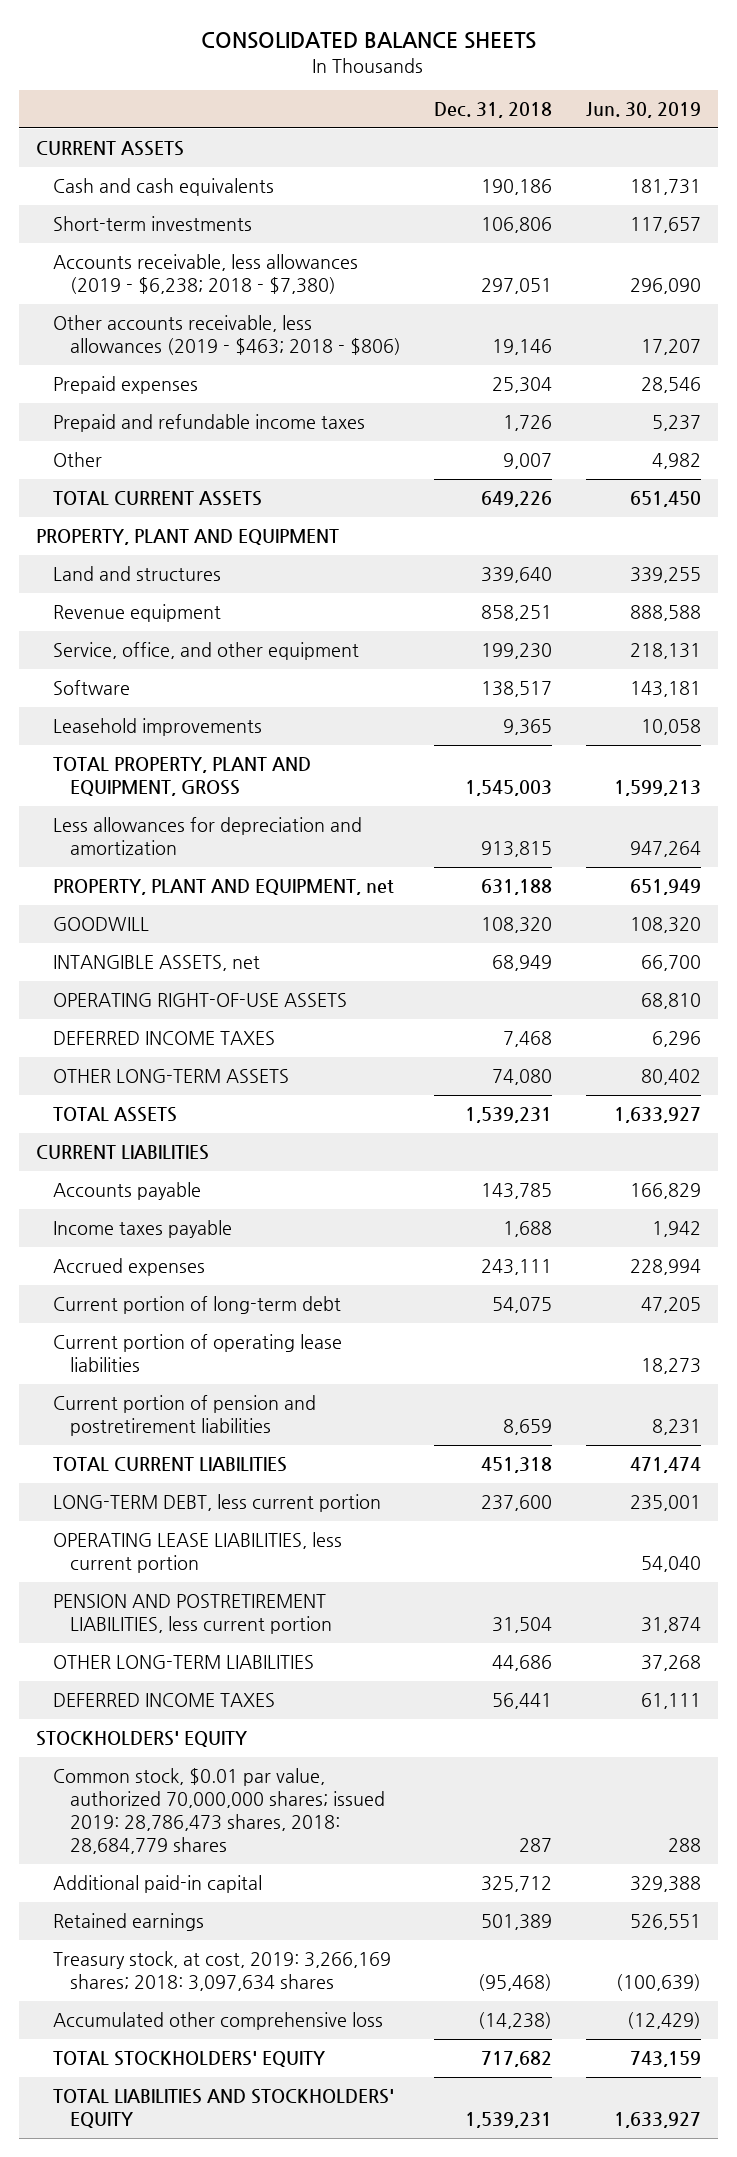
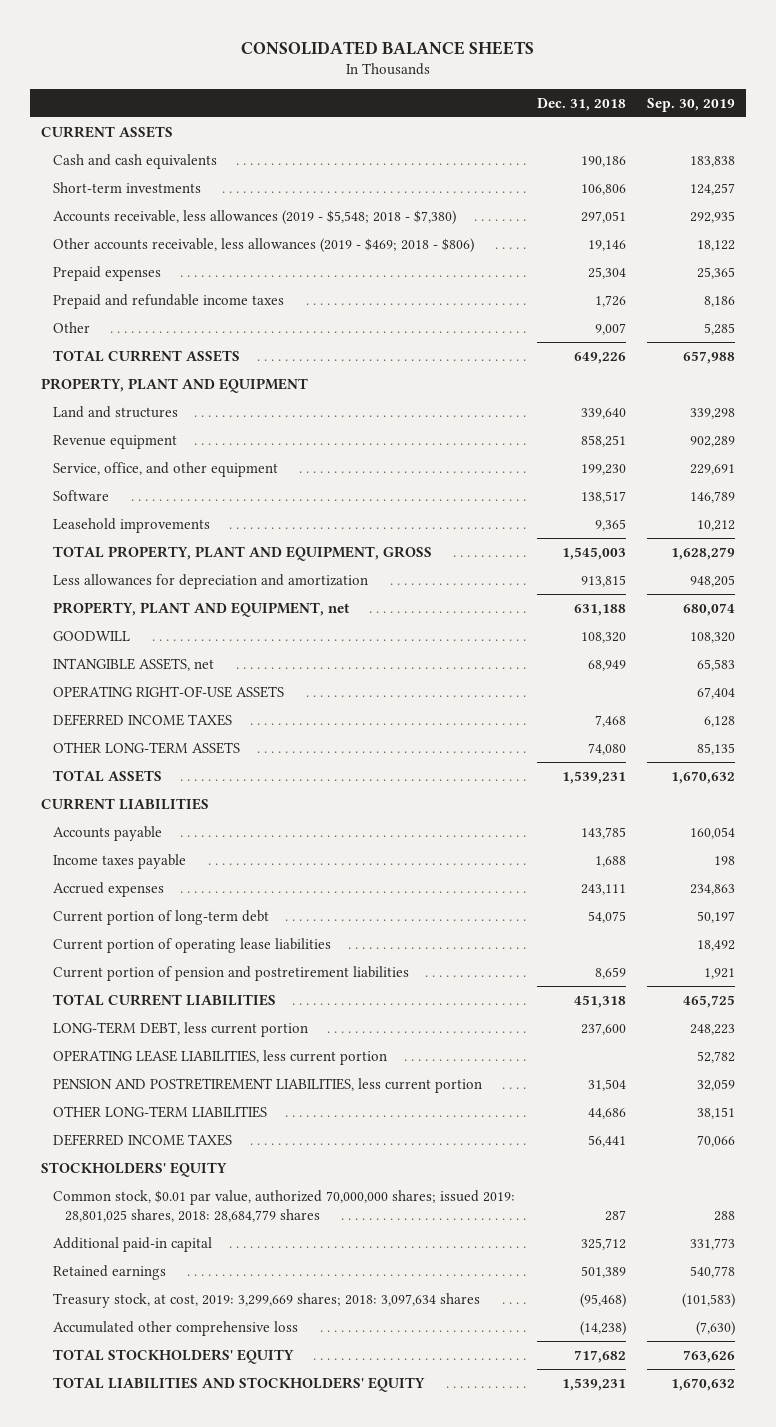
[586,102,702,119] Jun. 30, 2019 -> none
none -> [647,97,736,112] Sep. 30, 2019
[52,254,358,295] Accounts receivable, less allowances (2019 - $6,238; 2018 - $7,380) -> [53,209,457,225] Accounts receivable, less allowances (2019 - $5,548; 2018 - $7,380)
[52,315,401,356] Other accounts receivable, less allowances (2019 - $463; 2018 - $806) -> [53,237,475,253] Other accounts receivable, less allowances (2019 - $469; 2018 - $806)
[52,1768,385,1855] Common stock, $0.01 par value, authorized 70,000,000 shares; issued 2019: 28,786,473 shares, 2018: 28,684,779 shares -> [53,1189,516,1222] Common stock, $0.01 par value, authorized 70,000,000 shares; issued 2019: 28,801,025 shares, 2018: 28,684,779 shares
[52,1951,391,1992] Treasury stock, at cost, 2019: 3,266,169 shares; 2018: 3,097,634 shares -> [53,1292,481,1308] Treasury stock, at cost, 2019: 3,299,669 shares; 2018: 3,097,634 shares

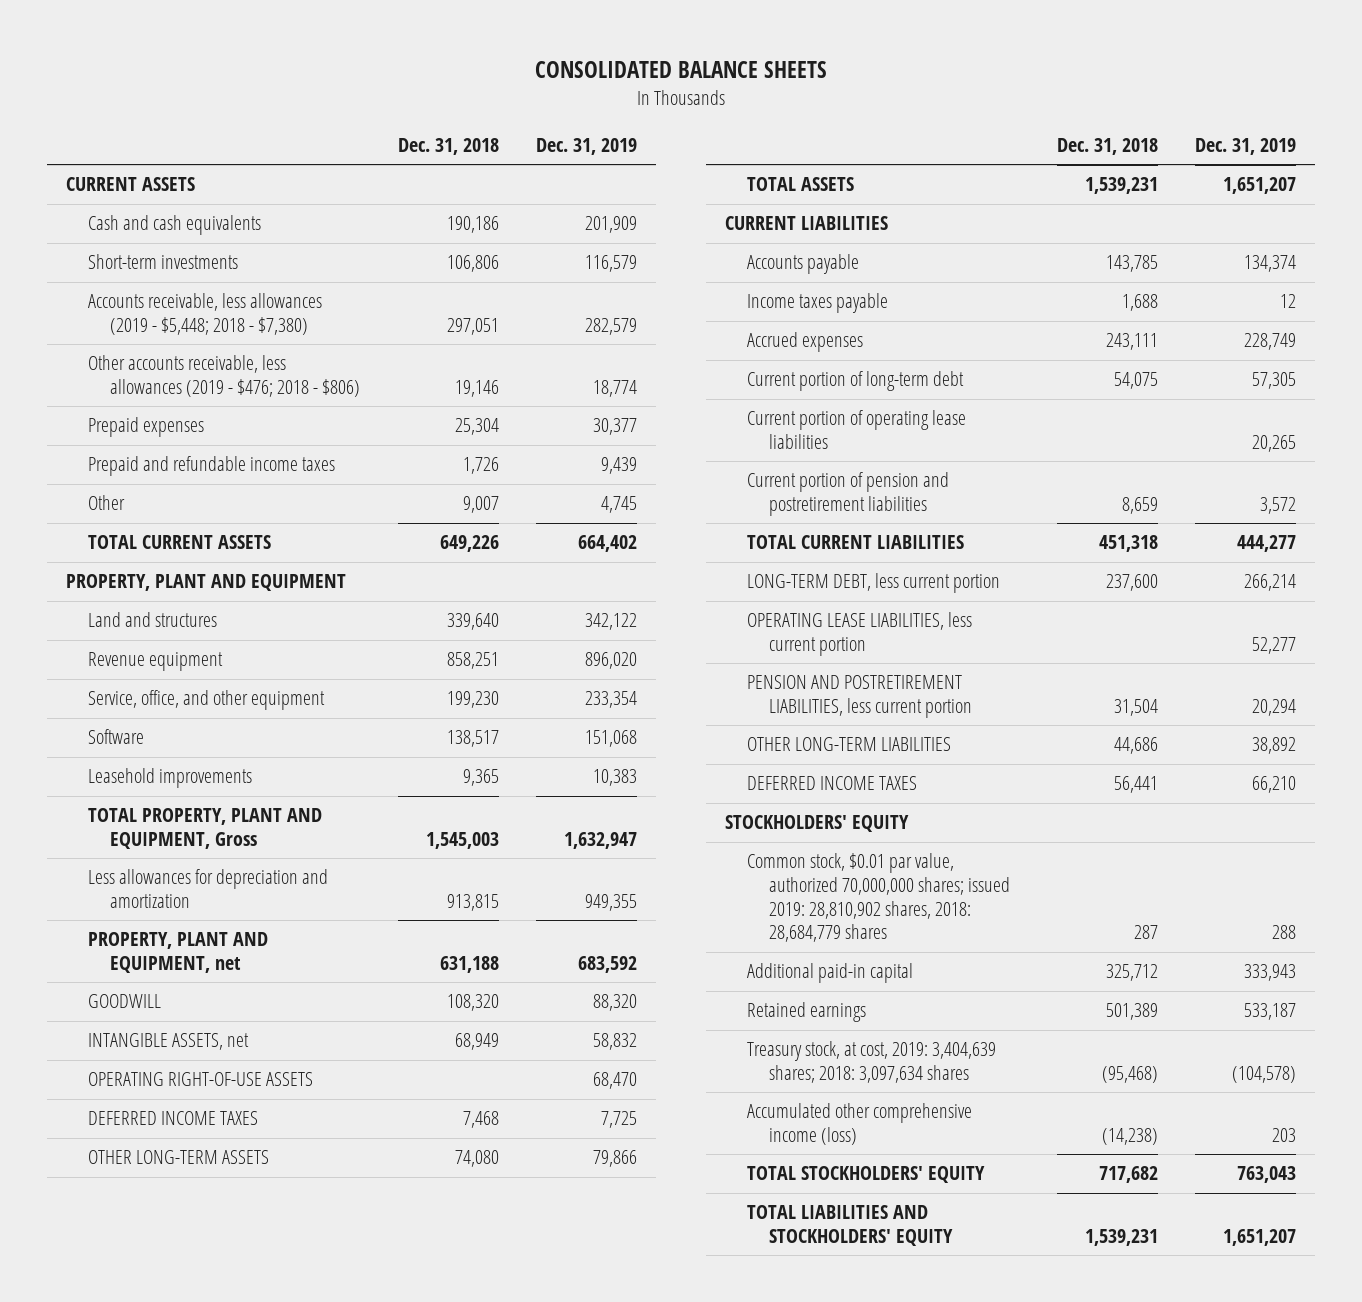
[647,97,736,112] Sep. 30, 2019 -> none
none -> [536,137,638,155] Dec. 31, 2019
[53,209,457,225] Accounts receivable, less allowances (2019 - $5,548; 2018 - $7,380) -> [88,293,323,336] Accounts receivable, less allowances (2019 - $5,448; 2018 - $7,380)
[53,237,475,253] Other accounts receivable, less allowances (2019 - $469; 2018 - $806) -> [88,355,361,398] Other accounts receivable, less allowances (2019 - $476; 2018 - $806)
[53,545,433,561] TOTAL PROPERTY, PLANT AND EQUIPMENT, GROSS -> [88,808,323,850] TOTAL PROPERTY, PLANT AND EQUIPMENT, Gross
[53,1189,516,1222] Common stock, $0.01 par value, authorized 70,000,000 shares; issued 2019: 28,801,025 shares, 2018: 28,684,779 shares -> [747,853,1011,943] Common stock, $0.01 par value, authorized 70,000,000 shares; issued 2019: 28,810,902 shares, 2018: 28,684,779 shares
[53,1292,481,1308] Treasury stock, at cost, 2019: 3,299,669 shares; 2018: 3,097,634 shares -> [747,1041,997,1084] Treasury stock, at cost, 2019: 3,404,639 shares; 2018: 3,097,634 shares
[53,1320,299,1336] Accumulated other comprehensive loss -> [747,1103,973,1146] Accumulated other comprehensive income (loss)

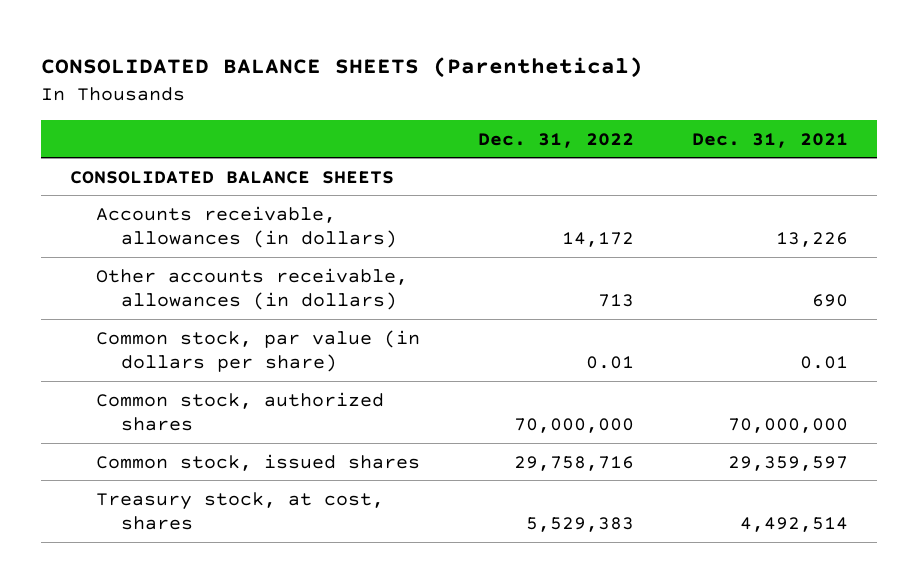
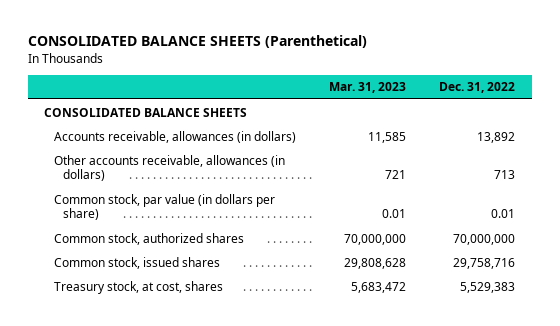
[691,132,848,148] Dec. 31, 2021 -> none
none -> [328,82,406,94] Mar. 31, 2023
[561,232,634,248] 14,172 -> [477,131,516,143] 13,892

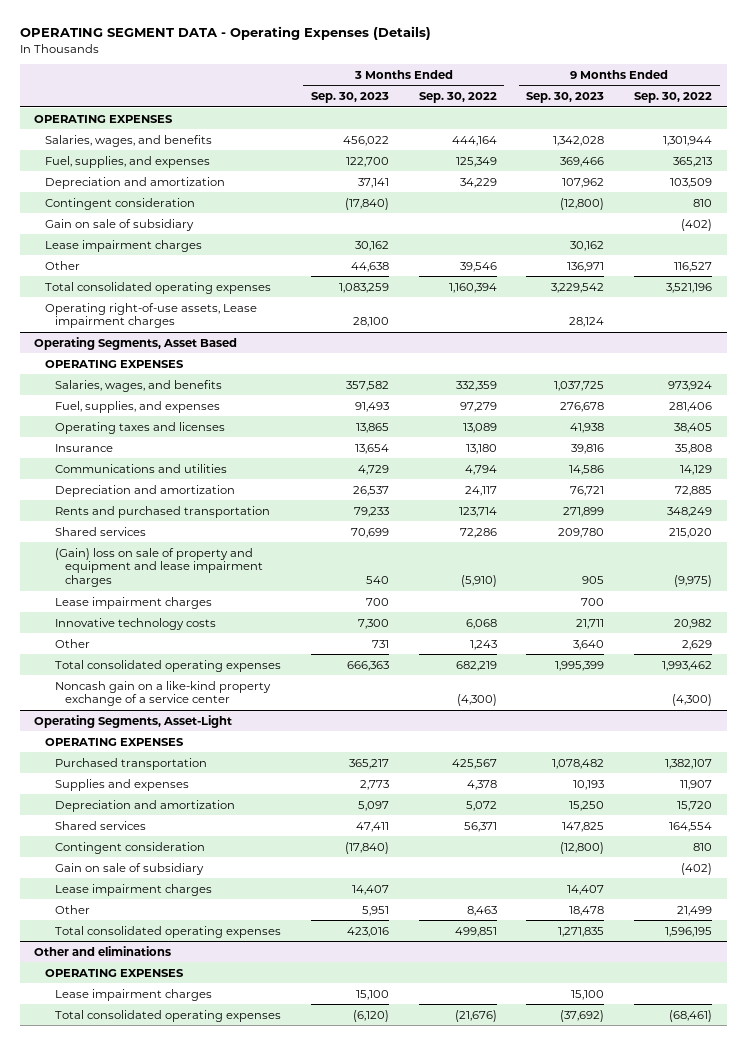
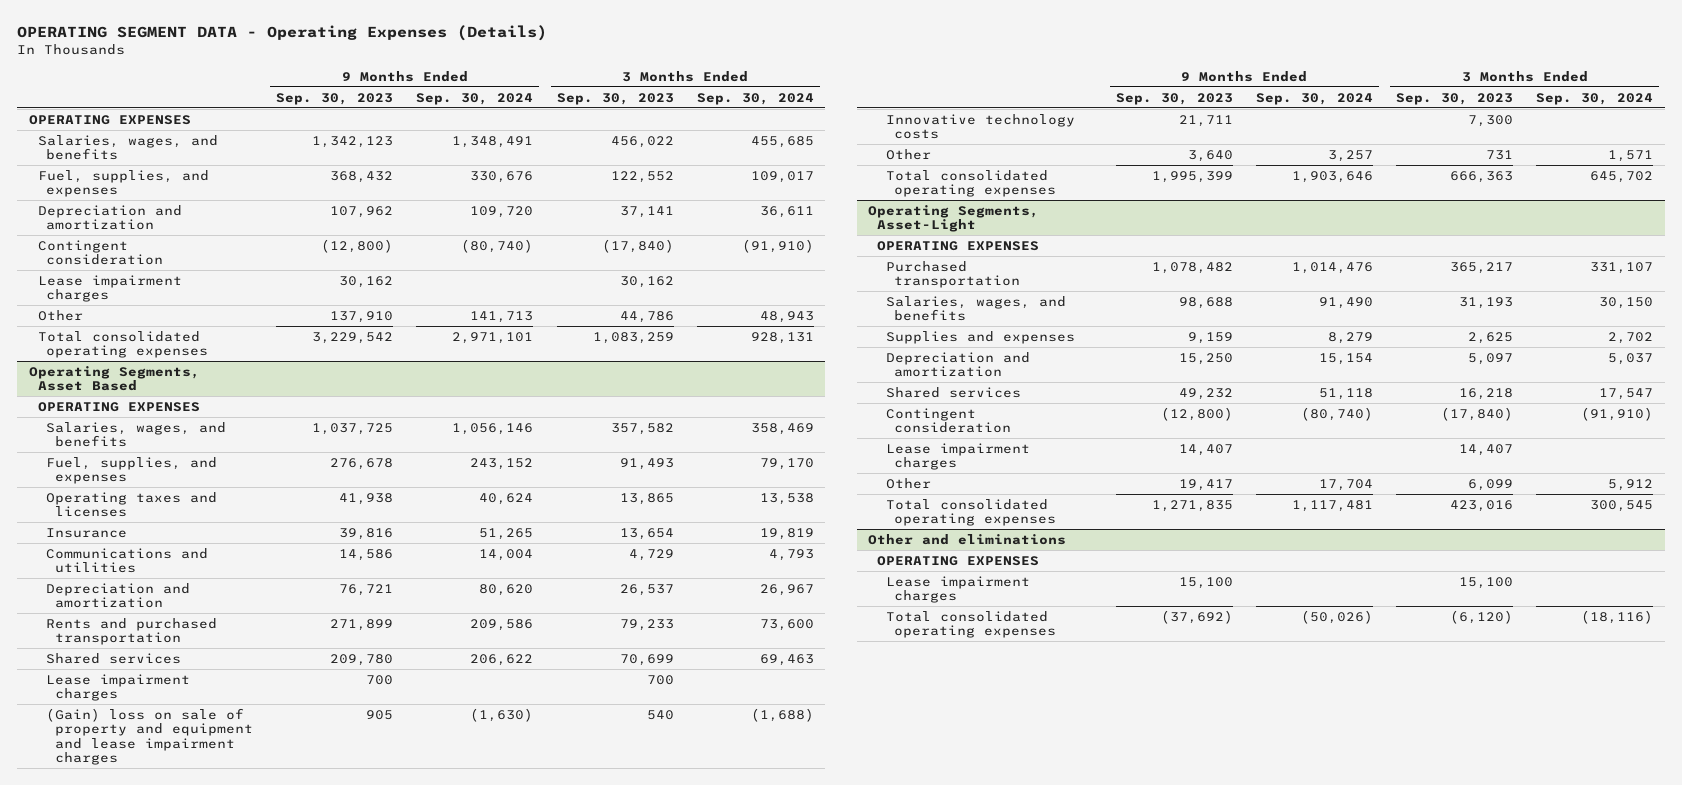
[418,92,497,104] Sep. 30, 2022 -> none
[634,92,713,104] Sep. 30, 2022 -> none
none -> [416,92,534,105] Sep. 30, 2024
none -> [696,92,814,105] Sep. 30, 2024
[553,135,605,146] 1,342,028 -> [312,135,394,148] 1,342,123
[345,156,389,167] 122,700 -> [610,170,674,183] 122,552
[560,156,605,167] 369,466 -> [330,170,394,183] 368,432
[44,218,194,231] Gain on sale of subsidiary -> none
[350,261,389,272] 44,638 -> [619,310,674,323] 44,786
[567,261,605,272] 136,971 -> [330,310,394,323] 137,910
[44,302,257,329] Operating right-of-use assets, Lease impairment charges -> none
[54,547,264,588] (Gain) loss on sale of property and equipment and lease impairment charges -> [46,707,254,766] (Gain) loss on sale of property and equipment and lease impairment charges
[54,680,271,707] Noncash gain on a like-kind property exchange of a service center -> none
none -> [885,295,1066,322] Salaries, wages, and benefits
[359,779,389,790] 2,773 -> [1468,331,1514,344] 2,625
[573,779,605,790] 10,193 -> [1187,331,1233,344] 9,159
[355,821,389,832] 47,411 -> [1459,387,1514,400] 16,218
[562,821,605,832] 147,825 -> [1178,387,1233,400] 49,232
[54,862,204,875] Gain on sale of subsidiary -> none
[361,905,389,916] 5,951 -> [1468,478,1514,491] 6,099
[569,905,605,916] 18,478 -> [1178,478,1233,491] 19,417

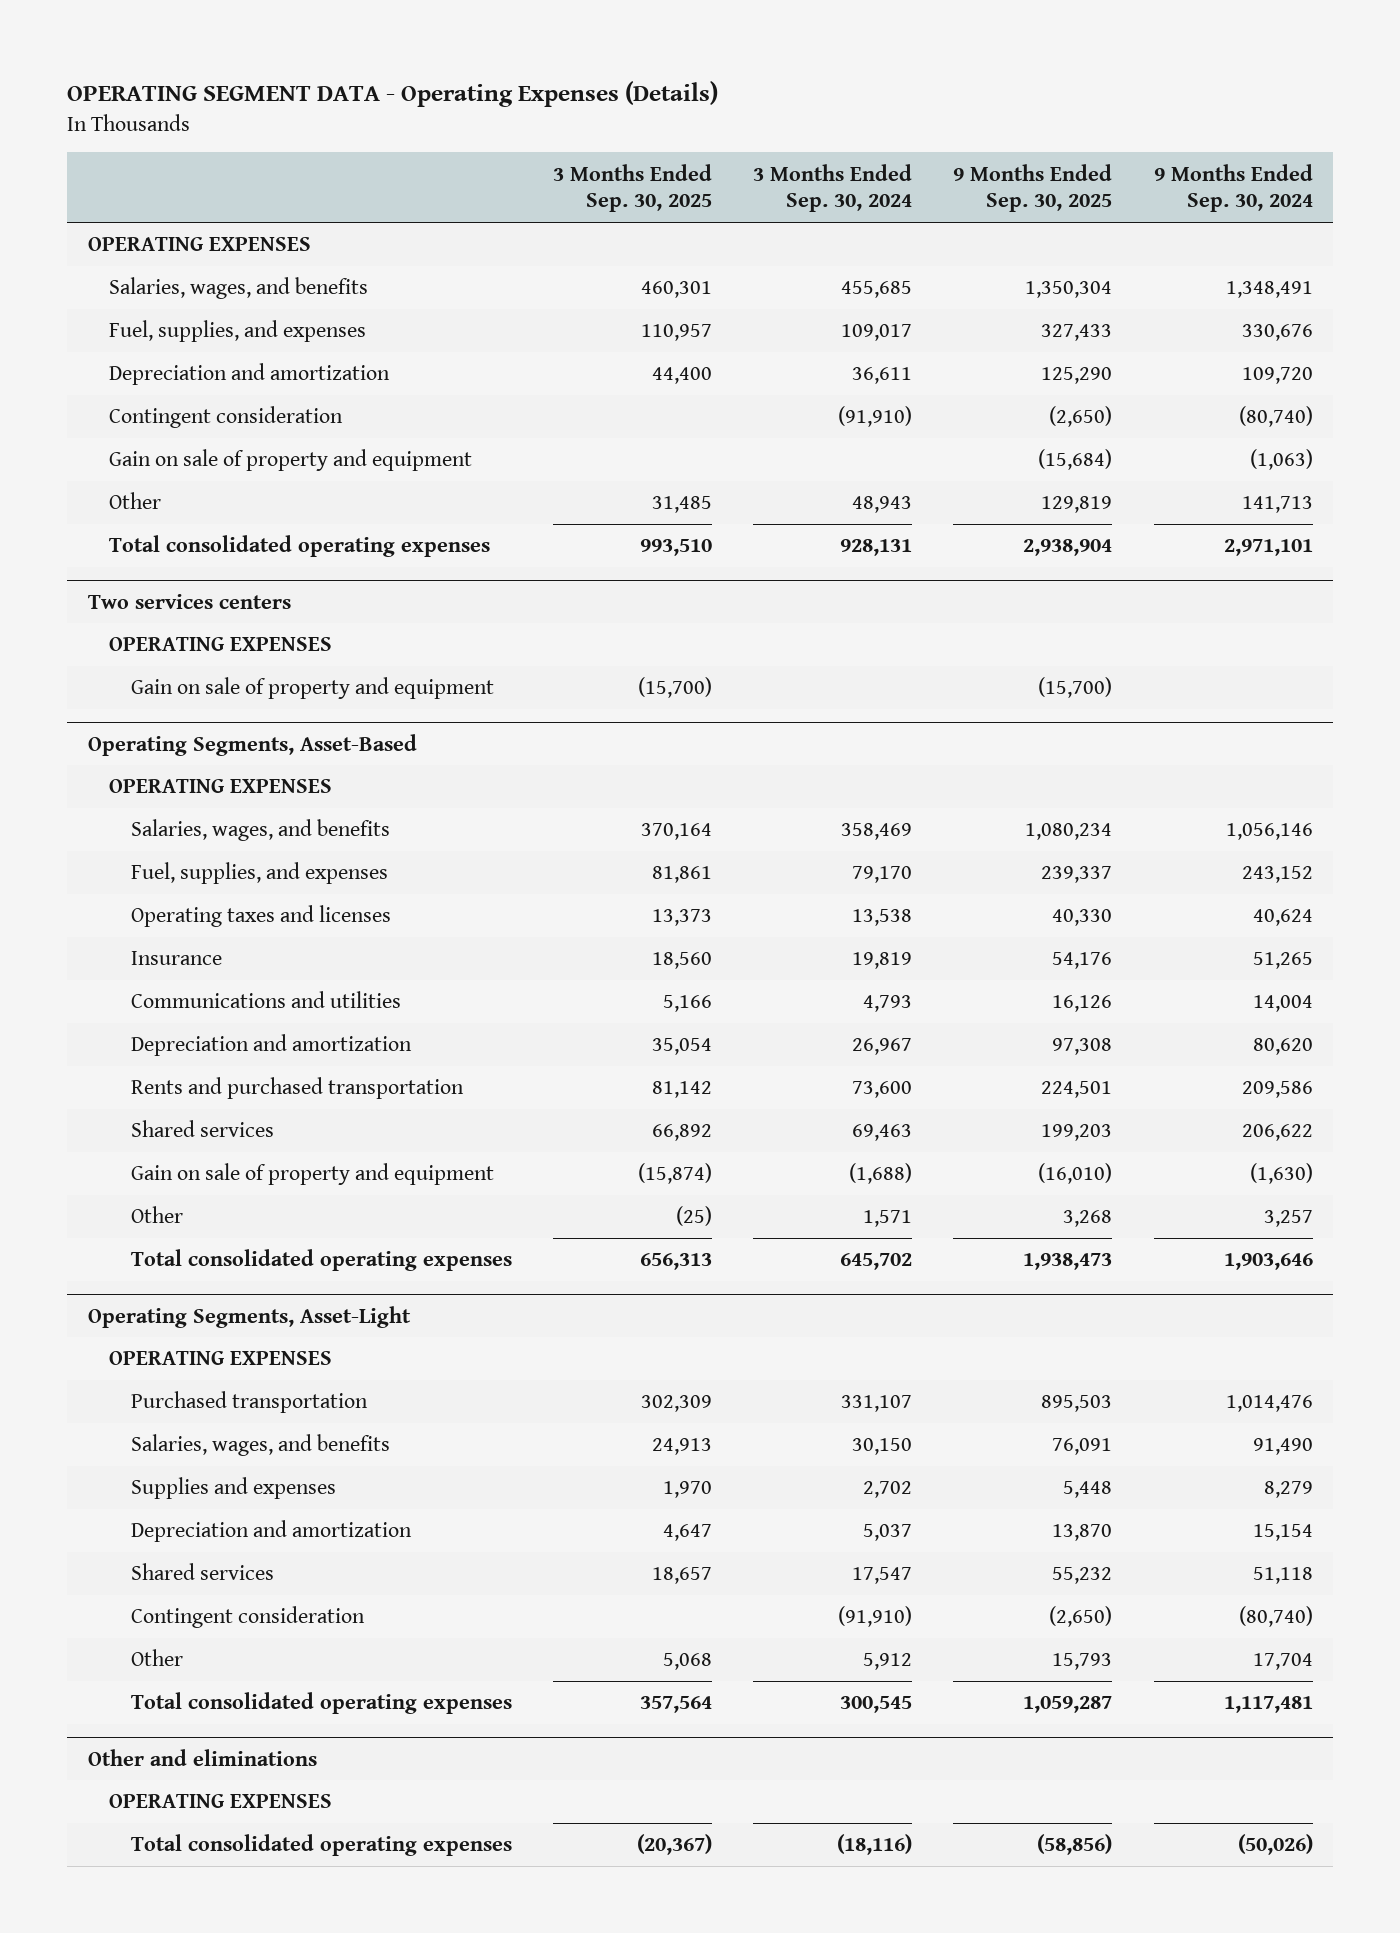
[276,92,394,105] Sep. 30, 2023 -> none
[556,92,674,105] Sep. 30, 2023 -> none
none -> [552,163,712,213] 3 Months Ended Sep. 30, 2025
none -> [953,163,1113,213] 9 Months Ended Sep. 30, 2025
[37,274,182,303] Lease impairment charges -> none
none -> [109,449,473,472] Gain on sale of property and equipment
[28,365,200,392] Operating Segments, Asset Based -> none
none -> [87,593,291,609] Two services centers
none -> [130,677,494,700] Gain on sale of property and equipment
none -> [87,733,417,756] Operating Segments, Asset-Based
none -> [109,779,333,794] OPERATING EXPENSES
[46,673,191,702] Lease impairment charges -> none
[885,113,1075,140] Innovative technology costs -> none
[46,707,254,766] (Gain) loss on sale of property and equipment and lease impairment charges -> [130,1163,494,1186] Gain on sale of property and equipment
[885,442,1030,471] Lease impairment charges -> none
[885,575,1030,604] Lease impairment charges -> none

